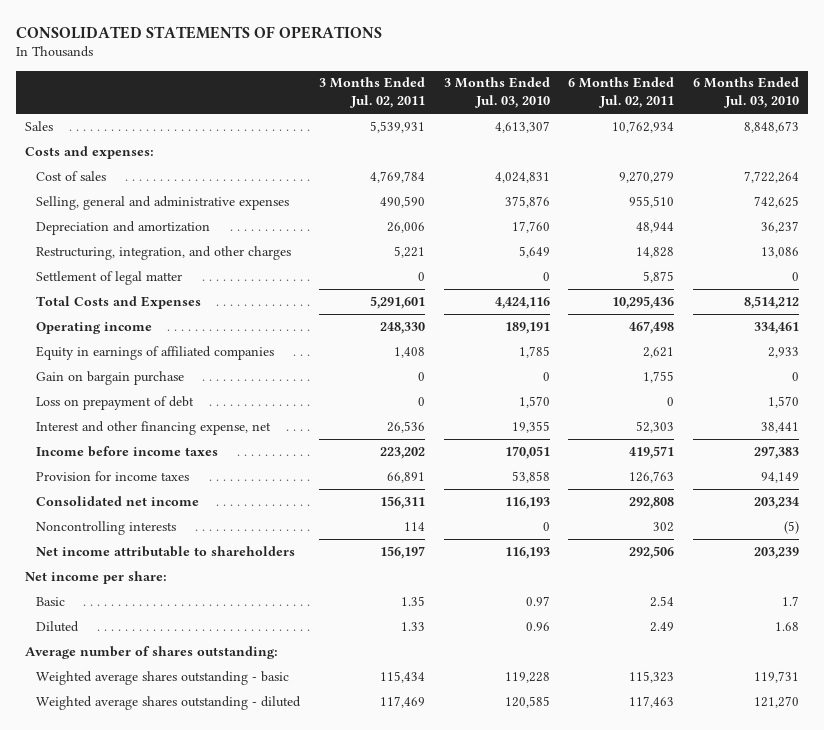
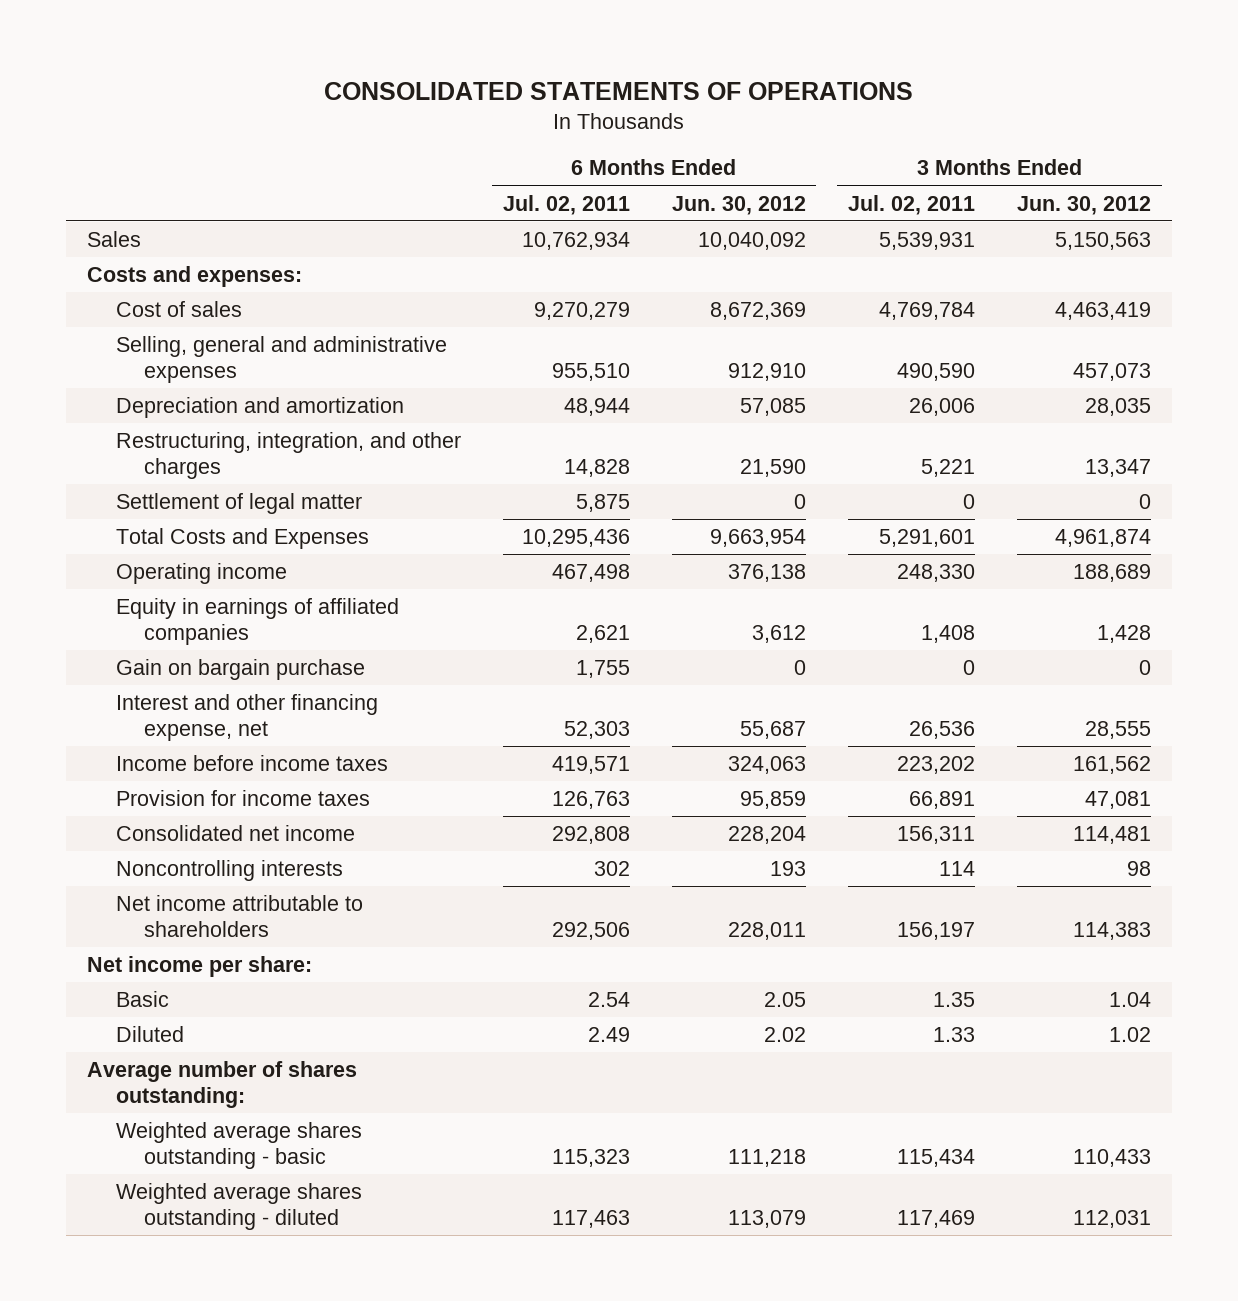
[443,77,550,109] 3 Months Ended Jul. 03, 2010 -> none
[692,77,799,109] 6 Months Ended Jul. 03, 2010 -> none
none -> [671,195,806,215] Jun. 30, 2012
none -> [1017,195,1152,215] Jun. 30, 2012
[36,395,195,410] Loss on prepayment of debt -> none

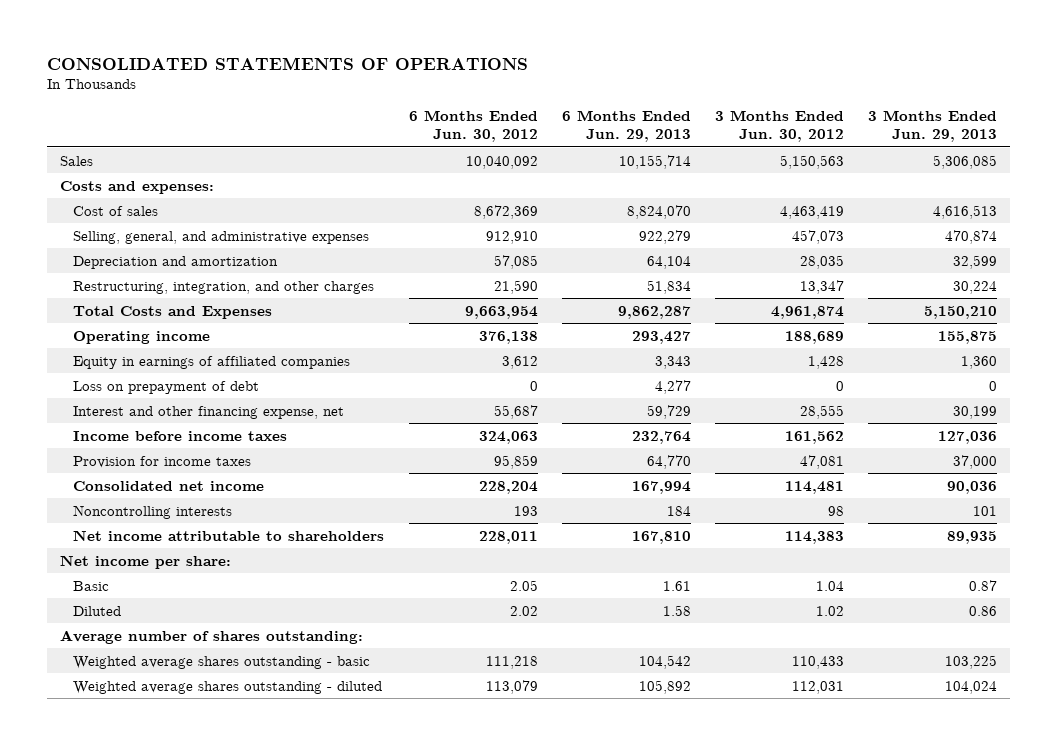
[502,194,630,215] Jul. 02, 2011 -> none
[847,194,975,215] Jul. 02, 2011 -> none
none -> [561,109,691,143] 6 Months Ended Jun. 29, 2013
none -> [868,109,998,143] 3 Months Ended Jun. 29, 2013
[115,336,447,383] Selling, general and administrative expenses -> [73,230,370,244] Selling, general, and administrative expenses
[115,493,362,515] Settlement of legal matter -> none
[115,659,365,681] Gain on bargain purchase -> none
none -> [73,380,260,394] Loss on prepayment of debt

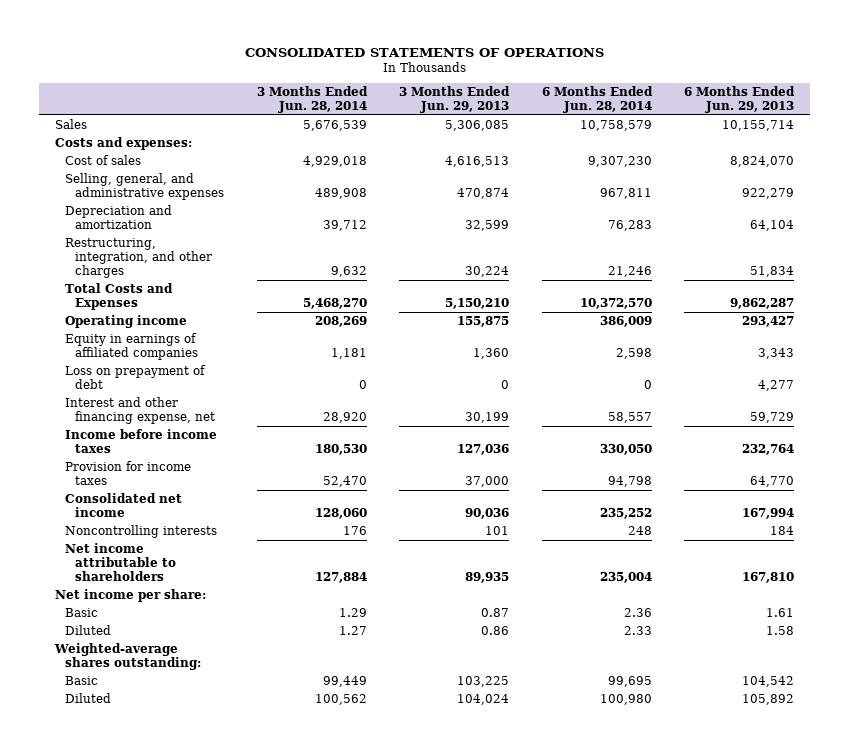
[408,109,538,143] 6 Months Ended Jun. 30, 2012 -> none
[715,109,845,143] 3 Months Ended Jun. 30, 2012 -> none
none -> [256,85,368,113] 3 Months Ended Jun. 28, 2014
none -> [541,85,653,113] 6 Months Ended Jun. 28, 2014
[59,629,363,644] Average number of shares outstanding: -> [54,643,202,670] Weighted-average shares outstanding:
[73,655,371,669] Weighted average shares outstanding - basic -> [65,676,99,686] Basic
[73,680,383,694] Weighted average shares outstanding - diluted -> [65,693,112,704] Diluted

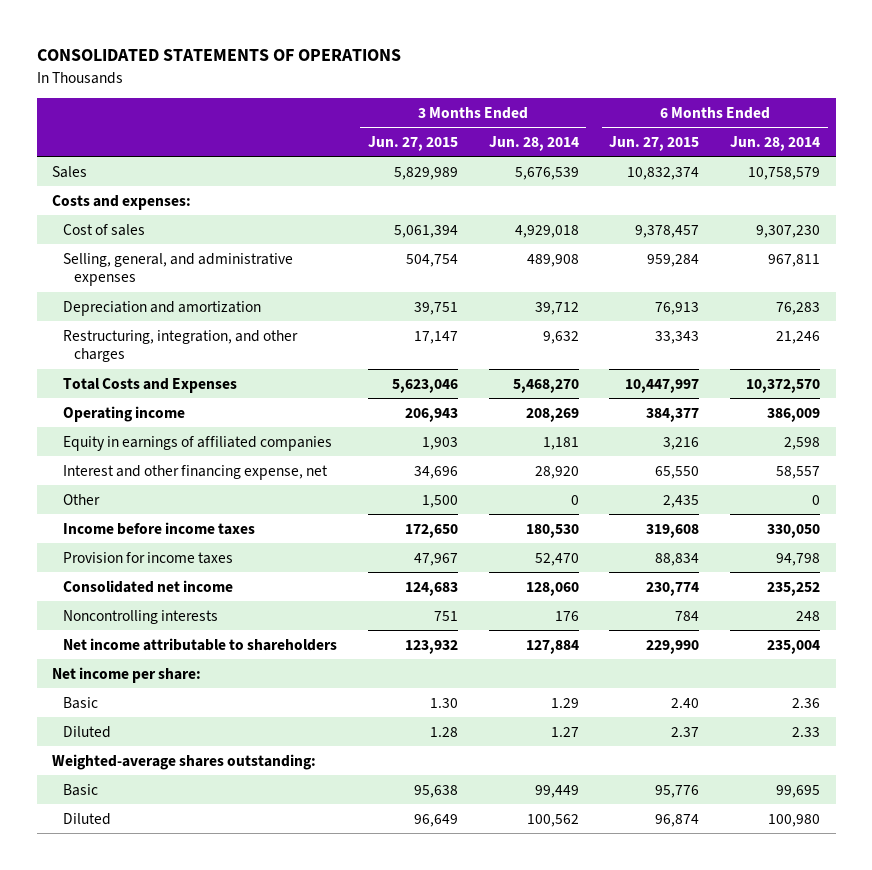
[399,85,511,113] 3 Months Ended Jun. 29, 2013 -> none
[683,85,795,113] 6 Months Ended Jun. 29, 2013 -> none
none -> [368,135,459,151] Jun. 27, 2015
none -> [609,135,700,151] Jun. 27, 2015
[65,365,207,389] Loss on prepayment of debt -> none
none -> [63,493,101,505] Other

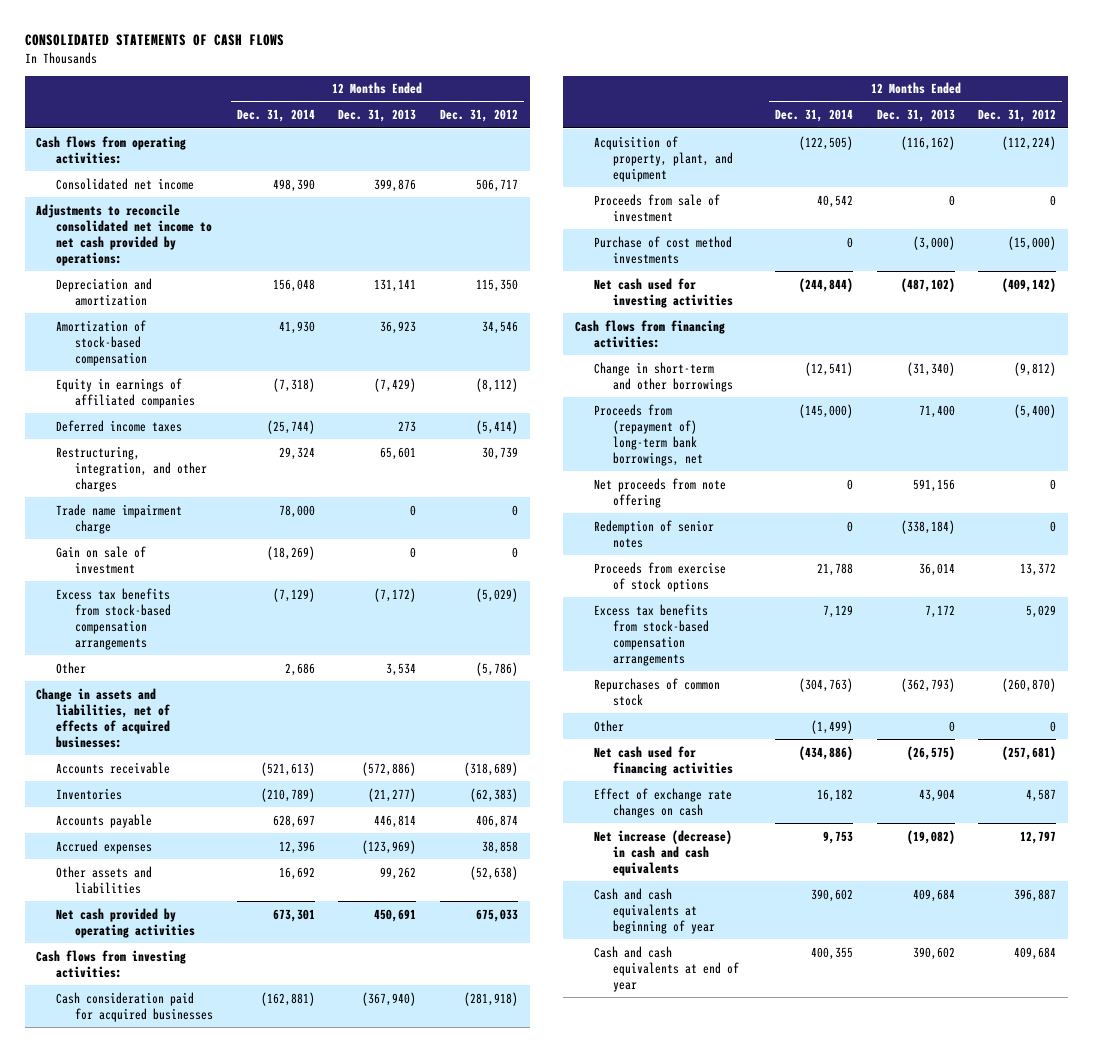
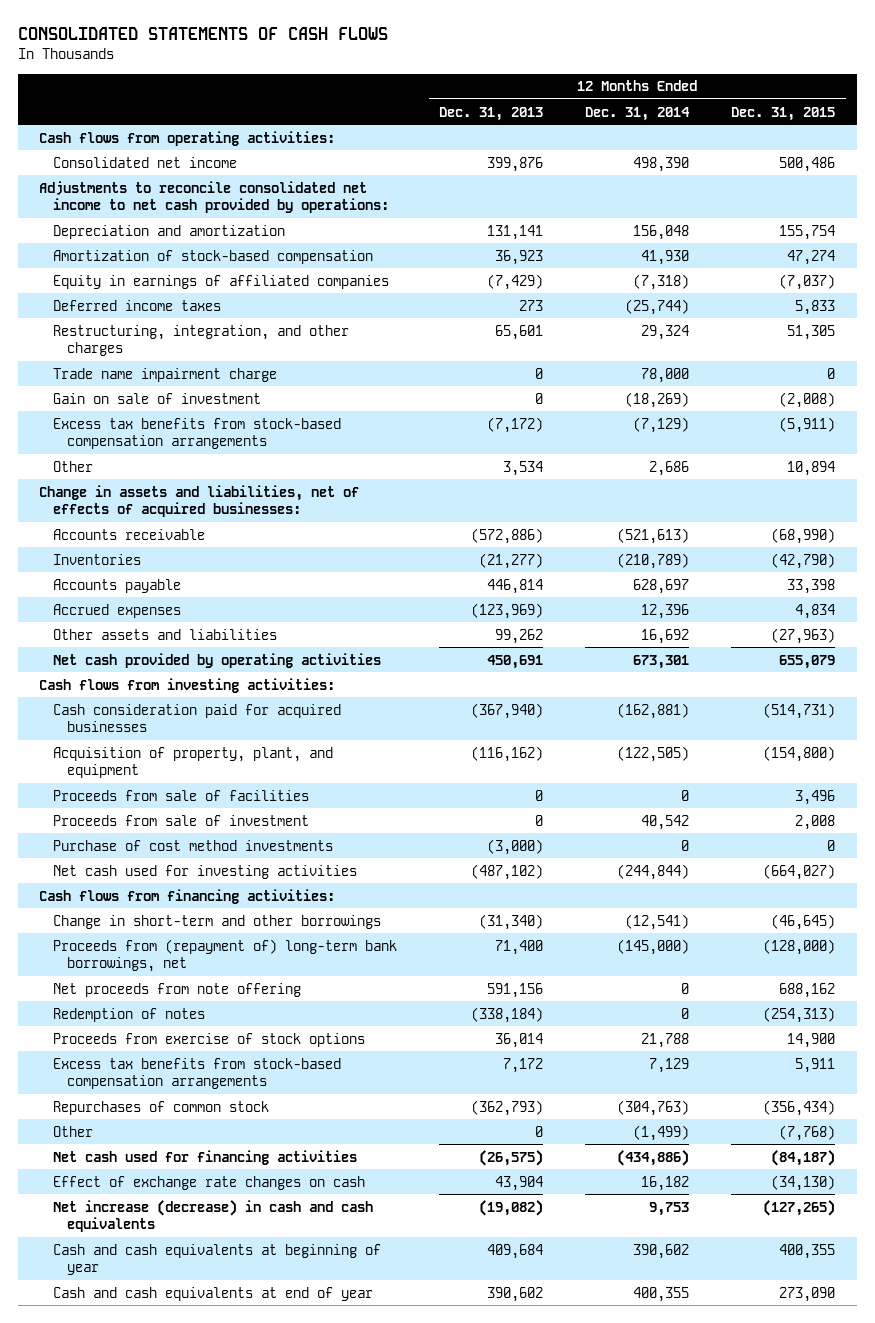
[440,109,519,123] Dec. 31, 2012 -> none
none -> [731,106,836,121] Dec. 31, 2015
none -> [53,789,310,801] Proceeds from sale of facilities
[594,519,715,548] Redemption of senior notes -> [53,1007,206,1022] Redemption of notes

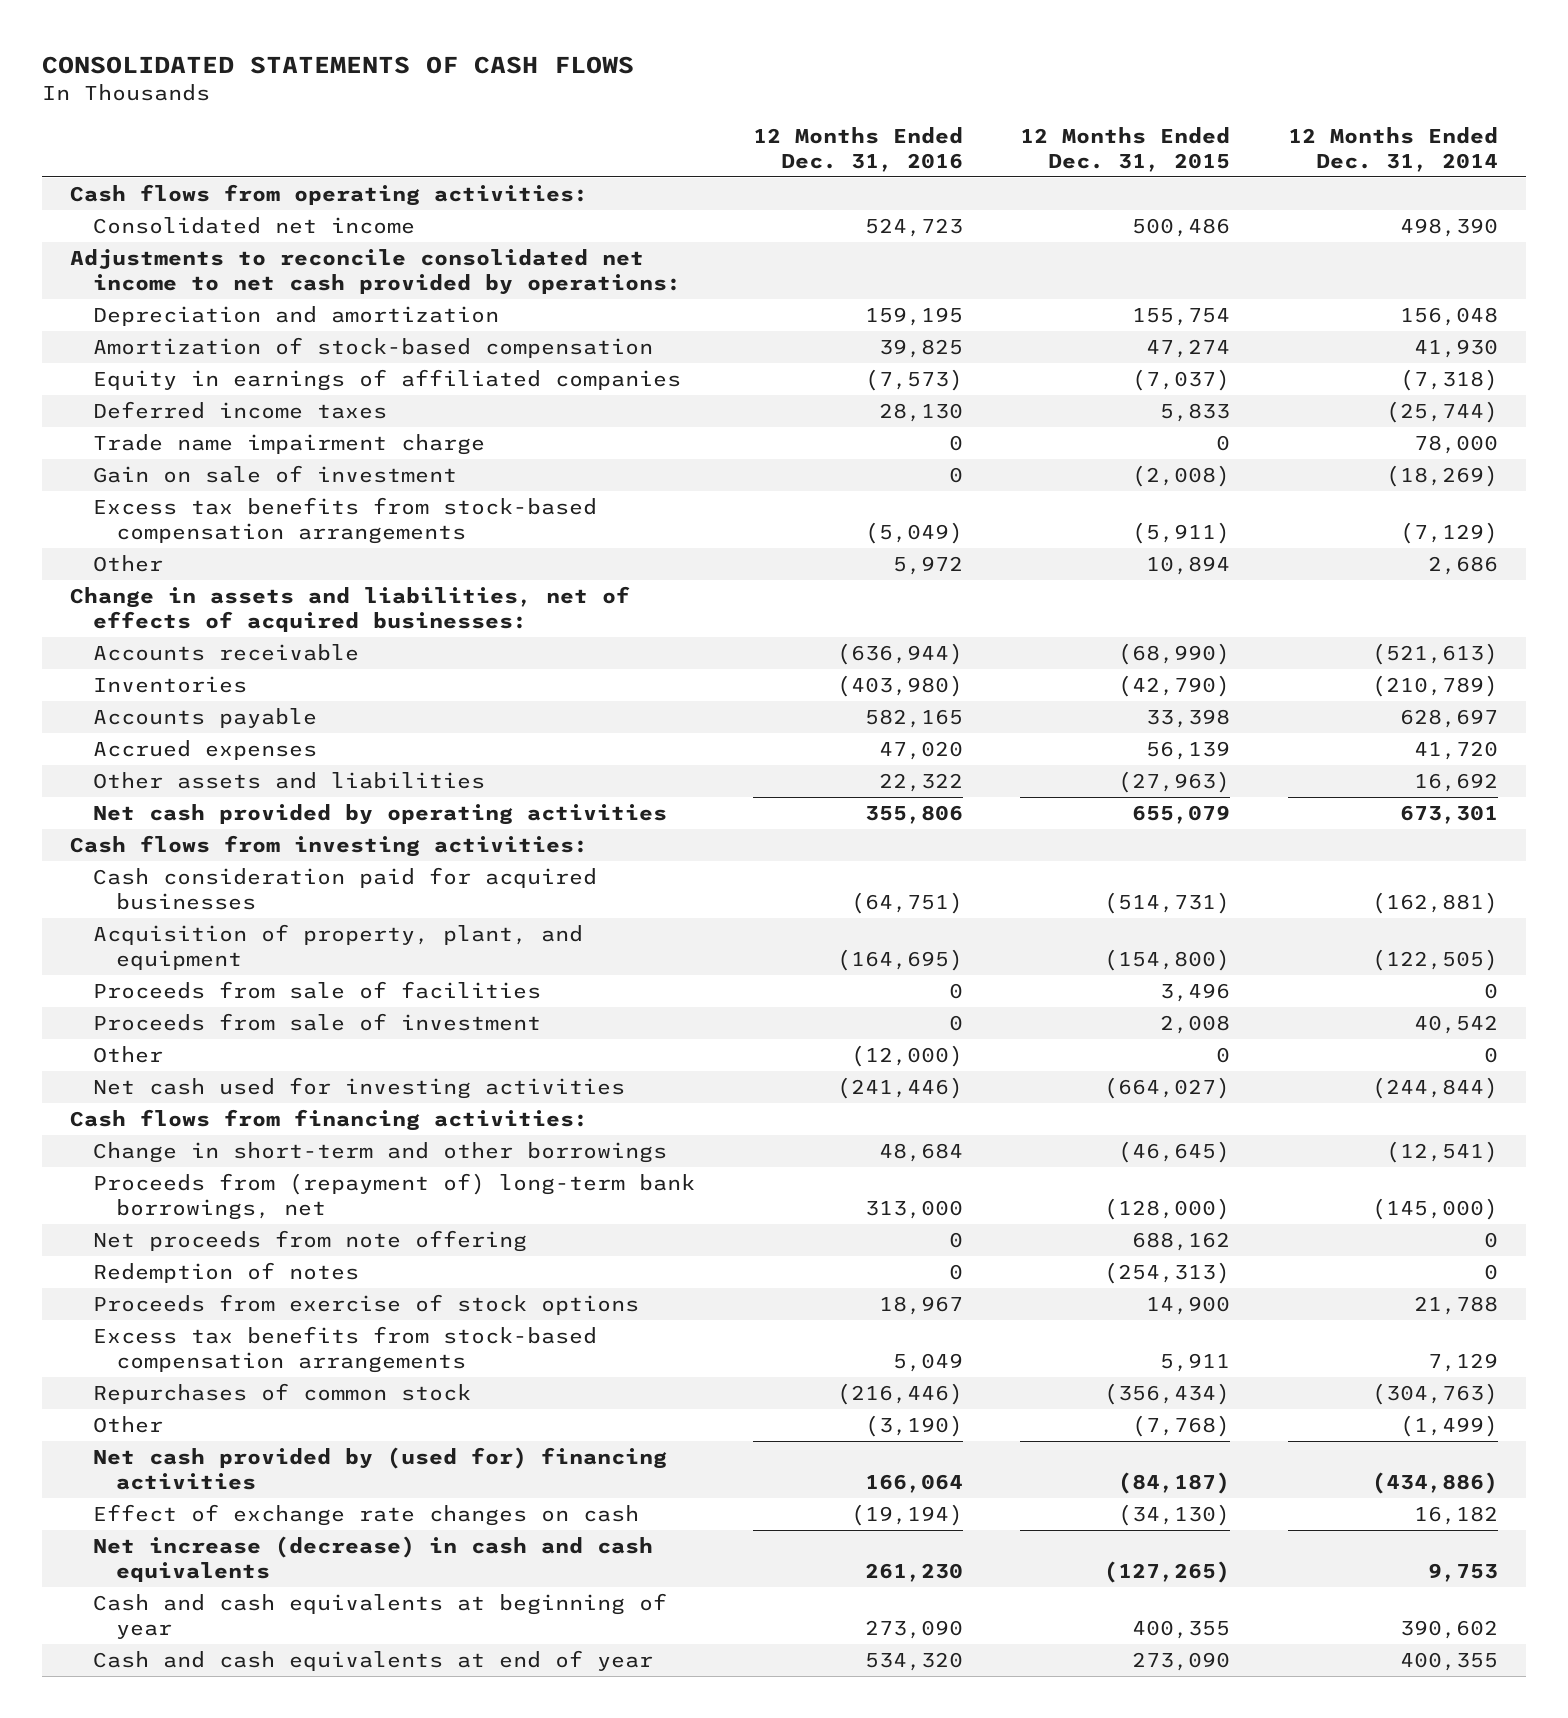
[439,106,544,121] Dec. 31, 2013 -> none
none -> [752,126,963,172] 12 Months Ended Dec. 31, 2016
[53,324,350,357] Restructuring, integration, and other charges -> none
[641,603,690,619] 12,396 -> [1413,741,1498,761] 41,720
[795,603,836,619] 4,834 -> [1146,741,1231,761] 56,139
[53,839,334,851] Purchase of cost method investments -> [93,1046,164,1064] Other
[53,1149,358,1165] Net cash used for financing activities -> [93,1447,668,1491] Net cash provided by (used for) financing activities

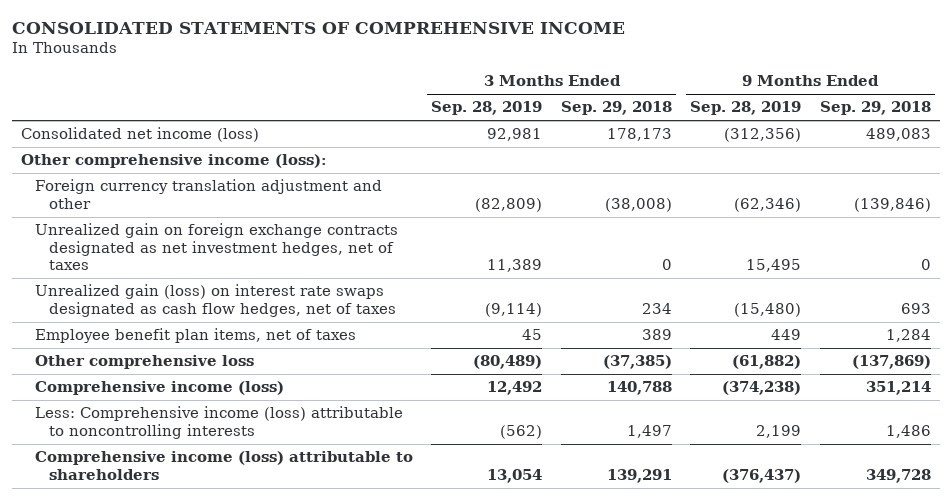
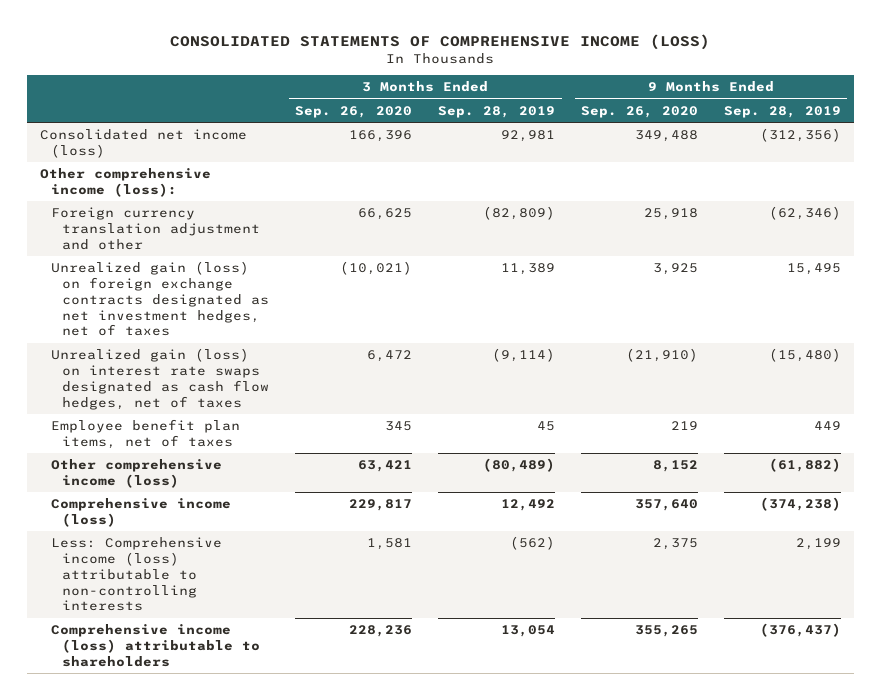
[11,22,625,35] CONSOLIDATED STATEMENTS OF COMPREHENSIVE INCOME -> [170,34,711,51] CONSOLIDATED STATEMENTS OF COMPREHENSIVE INCOME (LOSS)
[560,101,672,116] Sep. 29, 2018 -> none
[819,101,931,116] Sep. 29, 2018 -> none
none -> [295,105,413,118] Sep. 26, 2020
none -> [581,105,699,118] Sep. 26, 2020
[34,223,398,271] Unrealized gain on foreign exchange contracts designated as net investment hedges, net of taxes -> [51,261,270,337] Unrealized gain (loss) on foreign exchange contracts designated as net investment hedges, net of taxes
[34,355,254,370] Other comprehensive loss -> [51,459,223,488] Other comprehensive income (loss)
[34,406,403,439] Less: Comprehensive income (loss) attributable to noncontrolling interests -> [51,537,223,612] Less: Comprehensive income (loss) attributable to non-controlling interests

